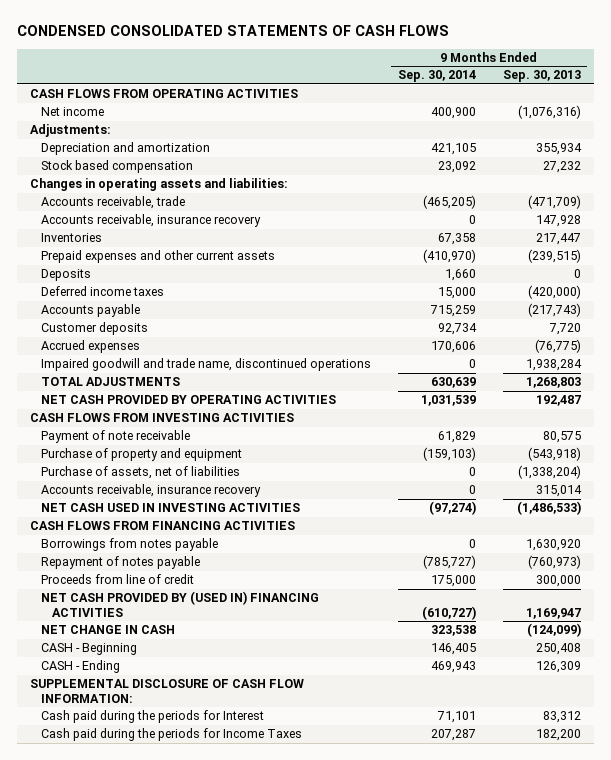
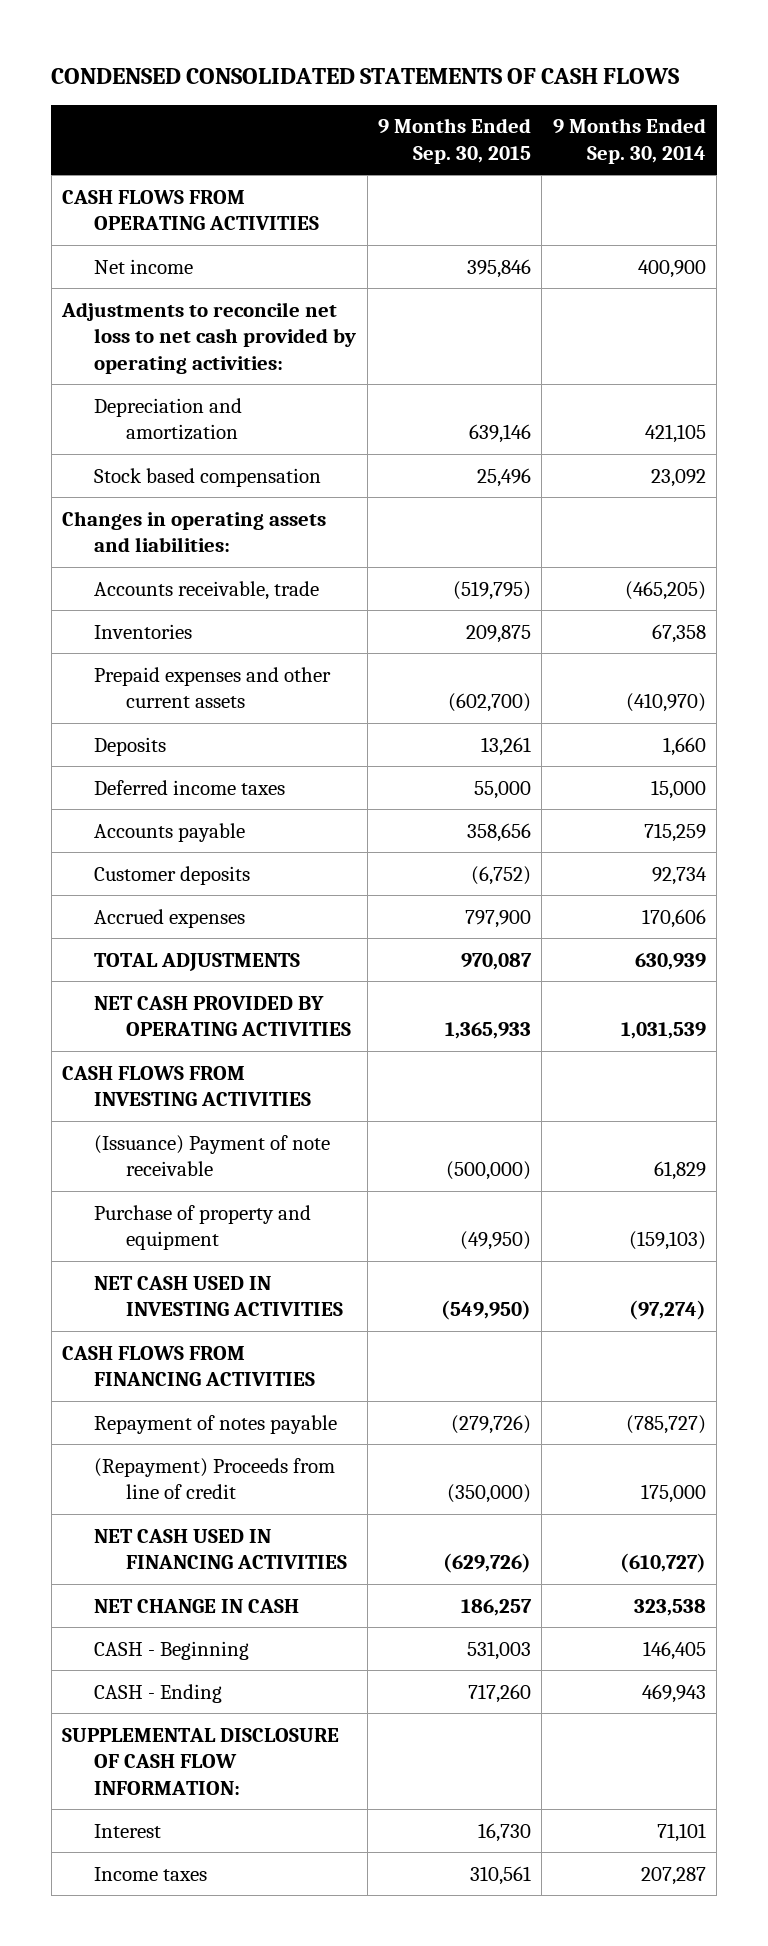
[502,70,581,83] Sep. 30, 2013 -> none
none -> [378,118,532,164] 9 Months Ended Sep. 30, 2015
[30,124,112,138] Adjustments: -> [61,301,357,375] Adjustments to reconcile net loss to net cash provided by operating activities:
[40,214,261,228] Accounts receivable, insurance recovery -> none
[40,358,371,372] Impaired goodwill and trade name, discontinued operations -> none
[430,377,476,389] 630,639 -> [634,952,706,970] 630,939
[40,430,190,444] Payment of note receivable -> [94,1134,331,1177] (Issuance) Payment of note receivable
[40,466,240,480] Purchase of assets, net of liabilities -> none
[40,484,261,498] Accounts receivable, insurance recovery -> none
[40,538,218,552] Borrowings from notes payable -> none
[40,574,194,585] Proceeds from line of credit -> [94,1457,336,1500] (Repayment) Proceeds from line of credit
[40,591,319,617] NET CASH PROVIDED BY (USED IN) FINANCING ACTIVITIES -> [94,1528,347,1570] NET CASH USED IN FINANCING ACTIVITIES
[40,710,264,724] Cash paid during the periods for Interest -> [94,1823,162,1838] Interest
[40,728,302,742] Cash paid during the periods for Income Taxes -> [94,1866,208,1881] Income taxes

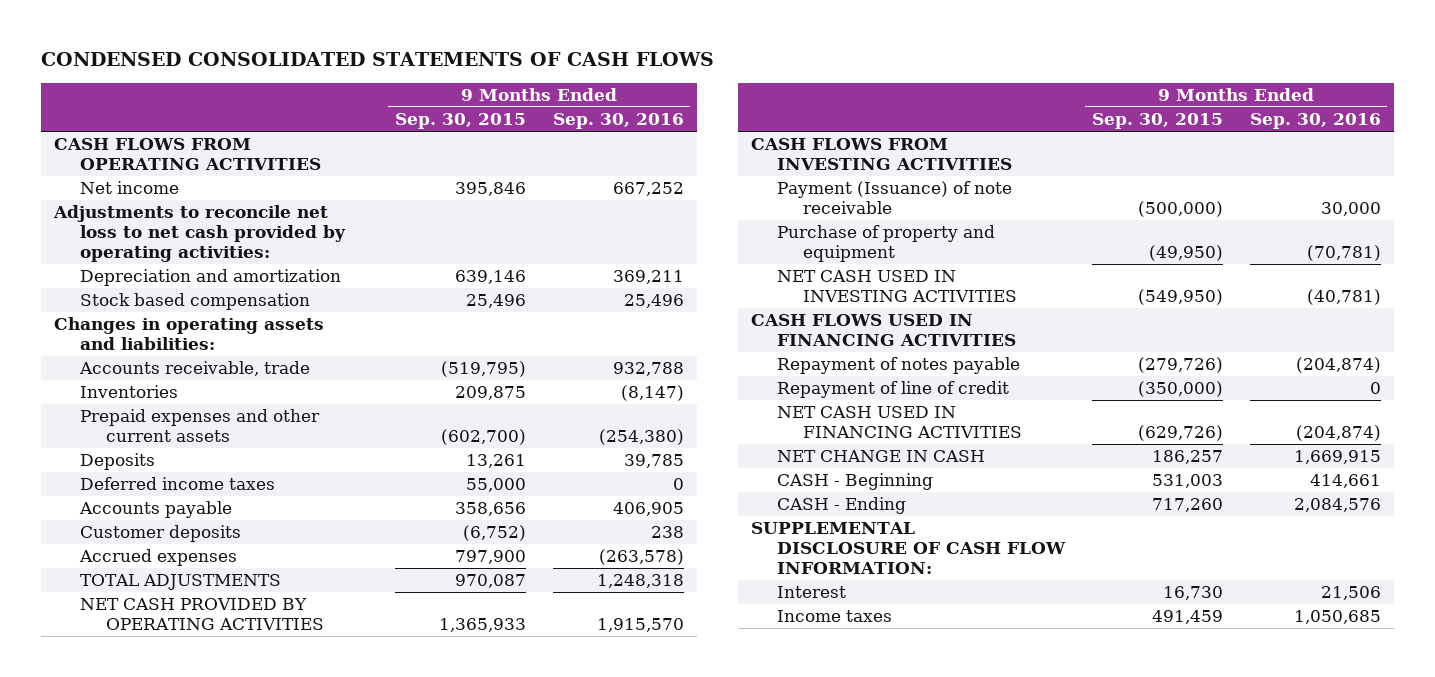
[552,118,706,164] 9 Months Ended Sep. 30, 2014 -> none
none -> [552,113,684,130] Sep. 30, 2016
[94,1134,331,1177] (Issuance) Payment of note receivable -> [777,181,1013,215] Payment (Issuance) of note receivable
[62,1345,316,1387] CASH FLOWS FROM FINANCING ACTIVITIES -> [751,314,1017,347] CASH FLOWS USED IN FINANCING ACTIVITIES
[94,1457,336,1500] (Repayment) Proceeds from line of credit -> [777,381,1010,399] Repayment of line of credit
[470,1865,532,1885] 310,561 -> [1152,610,1224,625] 491,459

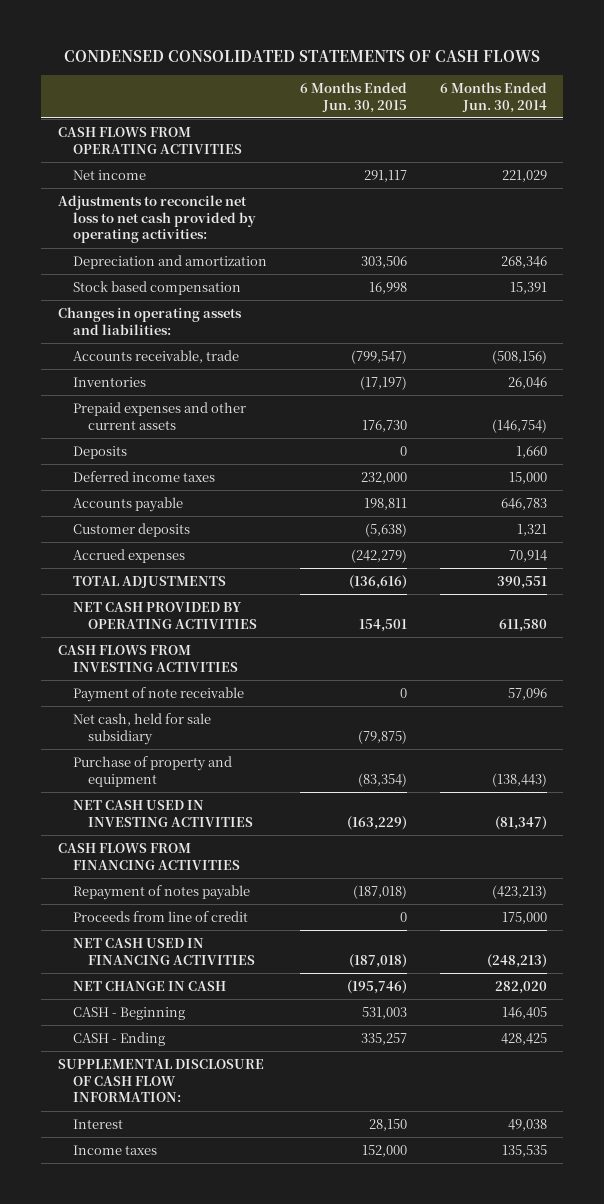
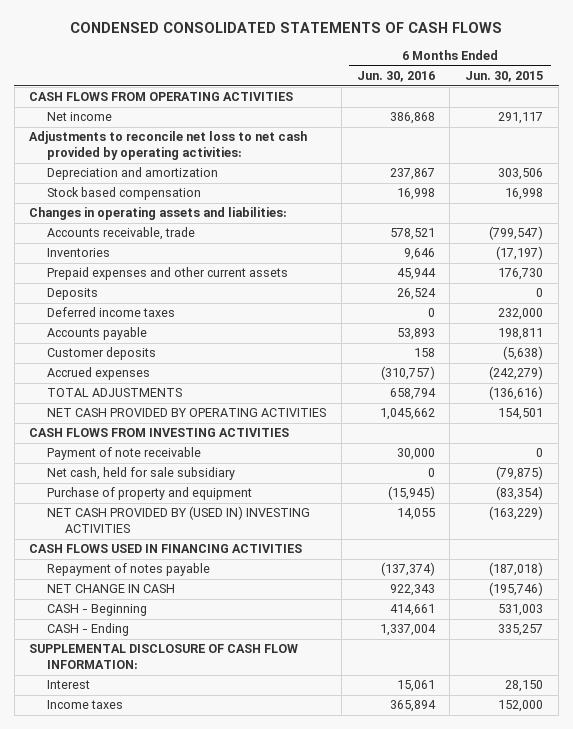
[439,81,547,113] 6 Months Ended Jun. 30, 2014 -> none
none -> [356,71,435,83] Jun. 30, 2016
[72,799,253,827] NET CASH USED IN INVESTING ACTIVITIES -> [47,506,311,534] NET CASH PROVIDED BY (USED IN) INVESTING ACTIVITIES
[57,842,240,870] CASH FLOWS FROM FINANCING ACTIVITIES -> [29,544,303,554] CASH FLOWS USED IN FINANCING ACTIVITIES
[72,910,248,922] Proceeds from line of credit -> none
[72,937,255,965] NET CASH USED IN FINANCING ACTIVITIES -> none

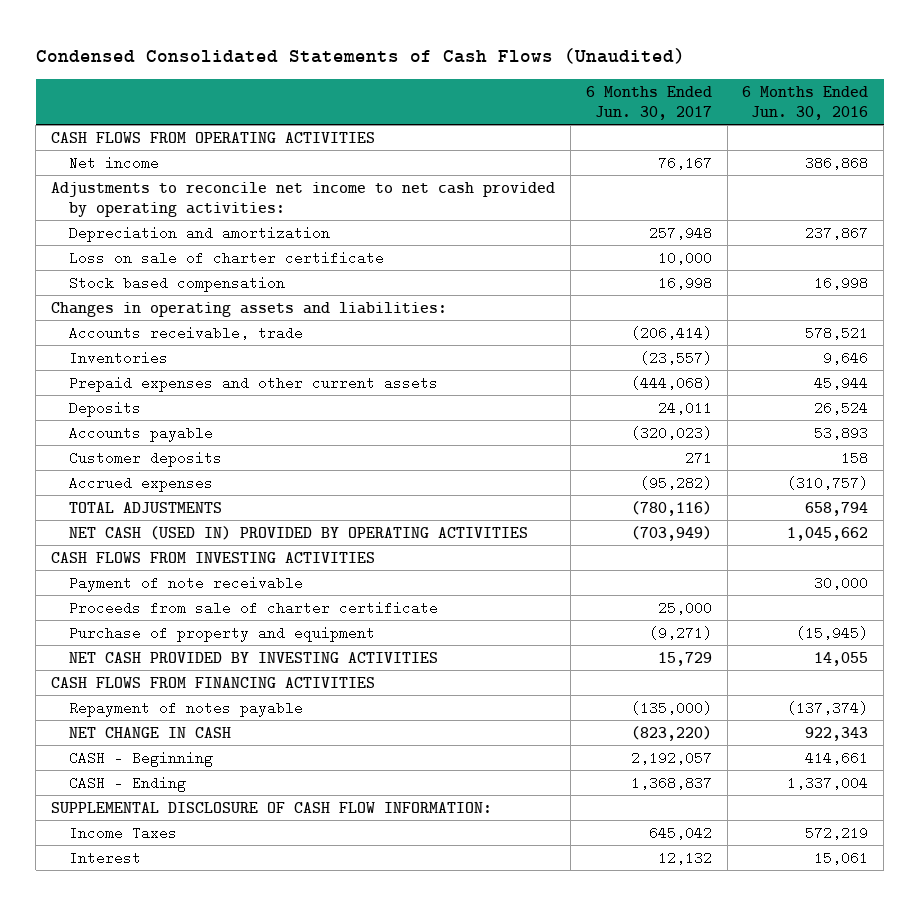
[70,22,503,34] CONDENSED CONSOLIDATED STATEMENTS OF CASH FLOWS -> [35,48,685,65] Condensed Consolidated Statements of Cash Flows (Unaudited)
[465,71,544,83] Jun. 30, 2015 -> none
none -> [585,86,712,120] 6 Months Ended Jun. 30, 2017
[29,131,308,161] Adjustments to reconcile net loss to net cash provided by operating activities: -> [51,181,556,217] Adjustments to reconcile net income to net cash provided by operating activities:
none -> [69,250,385,265] Loss on sale of charter certificate
[47,307,176,318] Deferred income taxes -> none
[47,408,327,418] NET CASH PROVIDED BY OPERATING ACTIVITIES -> [69,525,529,540] NET CASH (USED IN) PROVIDED BY OPERATING ACTIVITIES
[47,467,236,481] Net cash, held for sale subsidiary -> none
none -> [69,600,439,615] Proceeds from sale of charter certificate
[47,506,311,534] NET CASH PROVIDED BY (USED IN) INVESTING ACTIVITIES -> [69,651,439,663] NET CASH PROVIDED BY INVESTING ACTIVITIES
[29,544,303,554] CASH FLOWS USED IN FINANCING ACTIVITIES -> [51,676,376,688] CASH FLOWS FROM FINANCING ACTIVITIES
none -> [69,825,178,840] Income Taxes
[47,700,124,710] Income taxes -> none

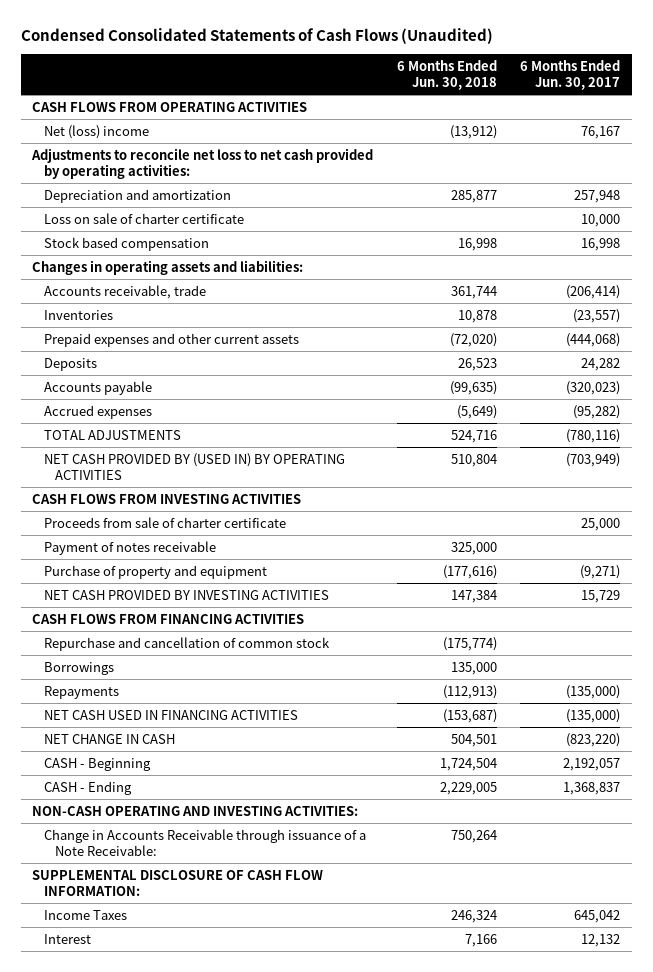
[742,86,869,120] 6 Months Ended Jun. 30, 2016 -> none
none -> [396,59,497,91] 6 Months Ended Jun. 30, 2018
[69,155,160,170] Net income -> [43,124,149,139] Net (loss) income
[51,181,556,217] Adjustments to reconcile net income to net cash provided by operating activities: -> [31,147,374,180] Adjustments to reconcile net loss to net cash provided by operating activities:
[657,400,712,415] 24,011 -> [581,357,621,371] 24,282
[69,450,223,467] Customer deposits -> none
[69,525,529,540] NET CASH (USED IN) PROVIDED BY OPERATING ACTIVITIES -> [43,452,345,481] NET CASH PROVIDED BY (USED IN) BY OPERATING ACTIVITIES
[69,575,304,592] Payment of note receivable -> none
none -> [43,540,216,555] Payment of notes receivable
none -> [43,636,330,651] Repurchase and cancellation of common stock
none -> [43,661,114,675] Borrowings
[69,700,304,717] Repayment of notes payable -> [43,685,119,699] Repayments
none -> [43,709,298,720] NET CASH USED IN FINANCING ACTIVITIES
none -> [32,805,359,816] NON-CASH OPERATING AND INVESTING ACTIVITIES:
none -> [43,828,366,857] Change in Accounts Receivable through issuance of a Note Receivable:

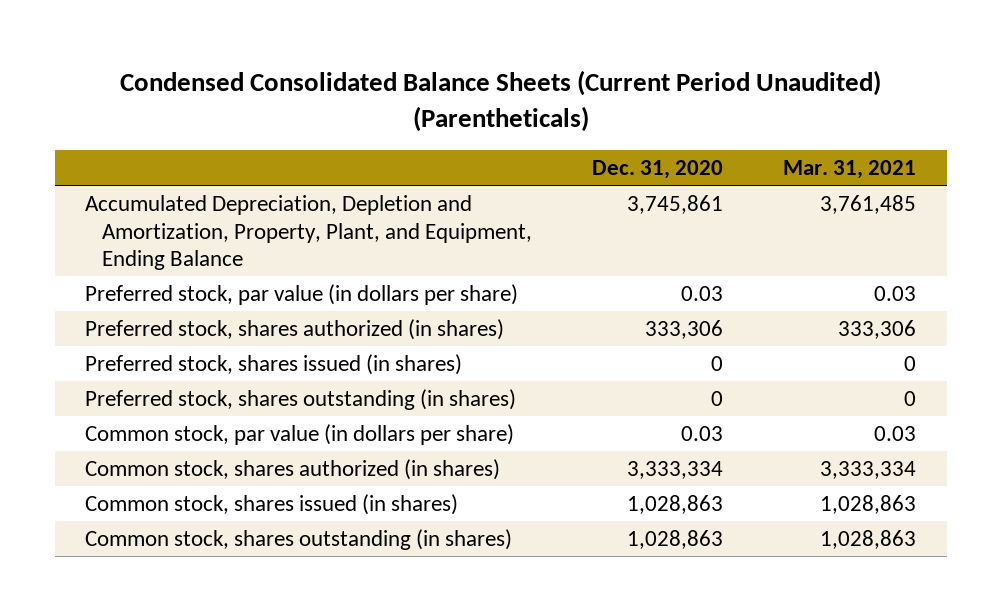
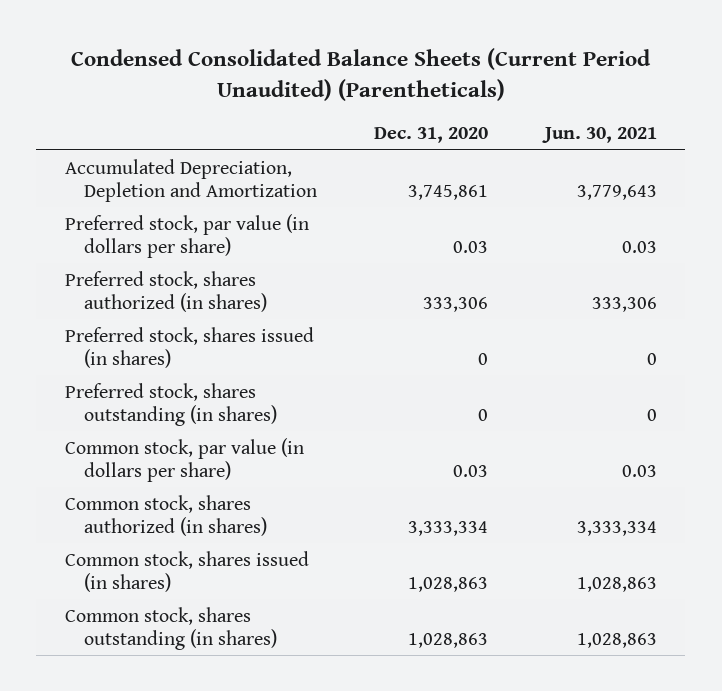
[783,159,917,179] Mar. 31, 2021 -> none
none -> [542,127,658,144] Jun. 30, 2021
[85,195,532,270] Accumulated Depreciation, Depletion and Amortization, Property, Plant, and Equipment, Ending Balance -> [64,158,318,202] Accumulated Depreciation, Depletion and Amortization

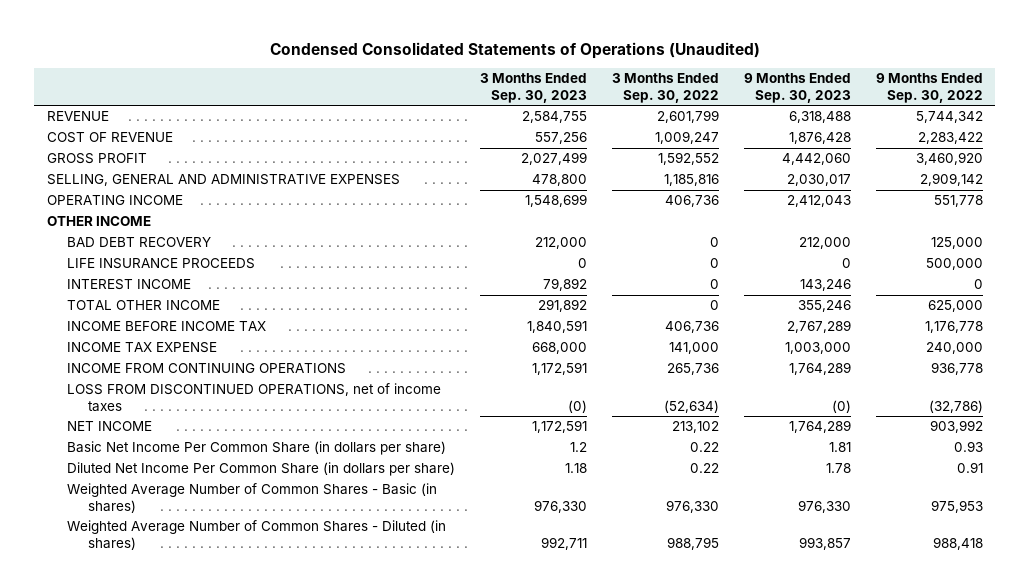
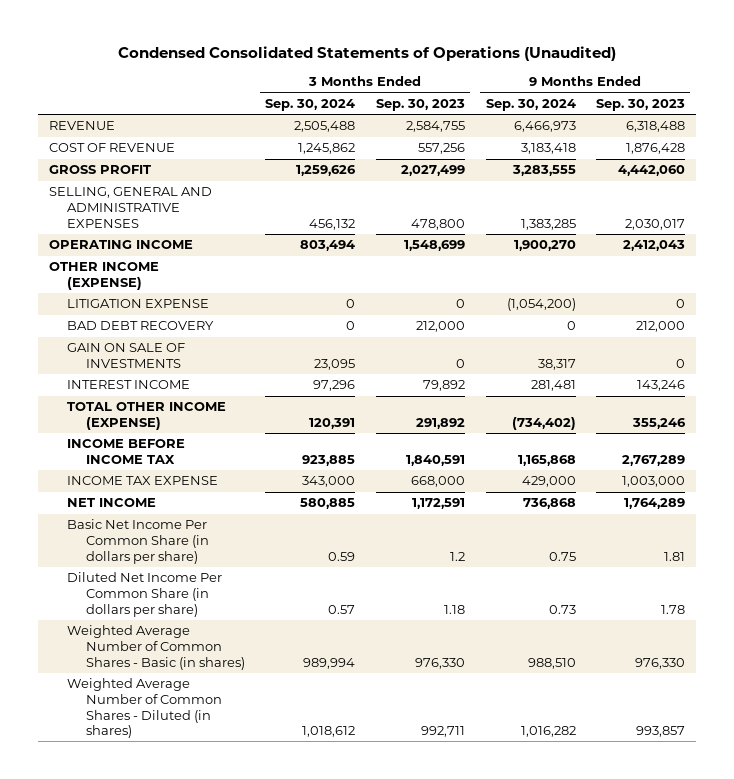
[612,73,720,103] 3 Months Ended Sep. 30, 2022 -> none
[875,73,983,103] 9 Months Ended Sep. 30, 2022 -> none
none -> [265,99,356,112] Sep. 30, 2024
none -> [485,99,576,112] Sep. 30, 2024
[46,216,151,227] OTHER INCOME -> [48,262,159,290] OTHER INCOME (EXPENSE)
none -> [67,299,210,309] LITIGATION EXPENSE
[67,258,256,270] LIFE INSURANCE PROCEEDS -> none
none -> [67,343,186,368] GAIN ON SALE OF INVESTMENTS
[67,300,221,311] TOTAL OTHER INCOME -> [67,402,227,430] TOTAL OTHER INCOME (EXPENSE)
[67,363,347,375] INCOME FROM CONTINUING OPERATIONS -> none
[67,383,442,412] LOSS FROM DISCONTINUED OPERATIONS, net of income taxes -> none

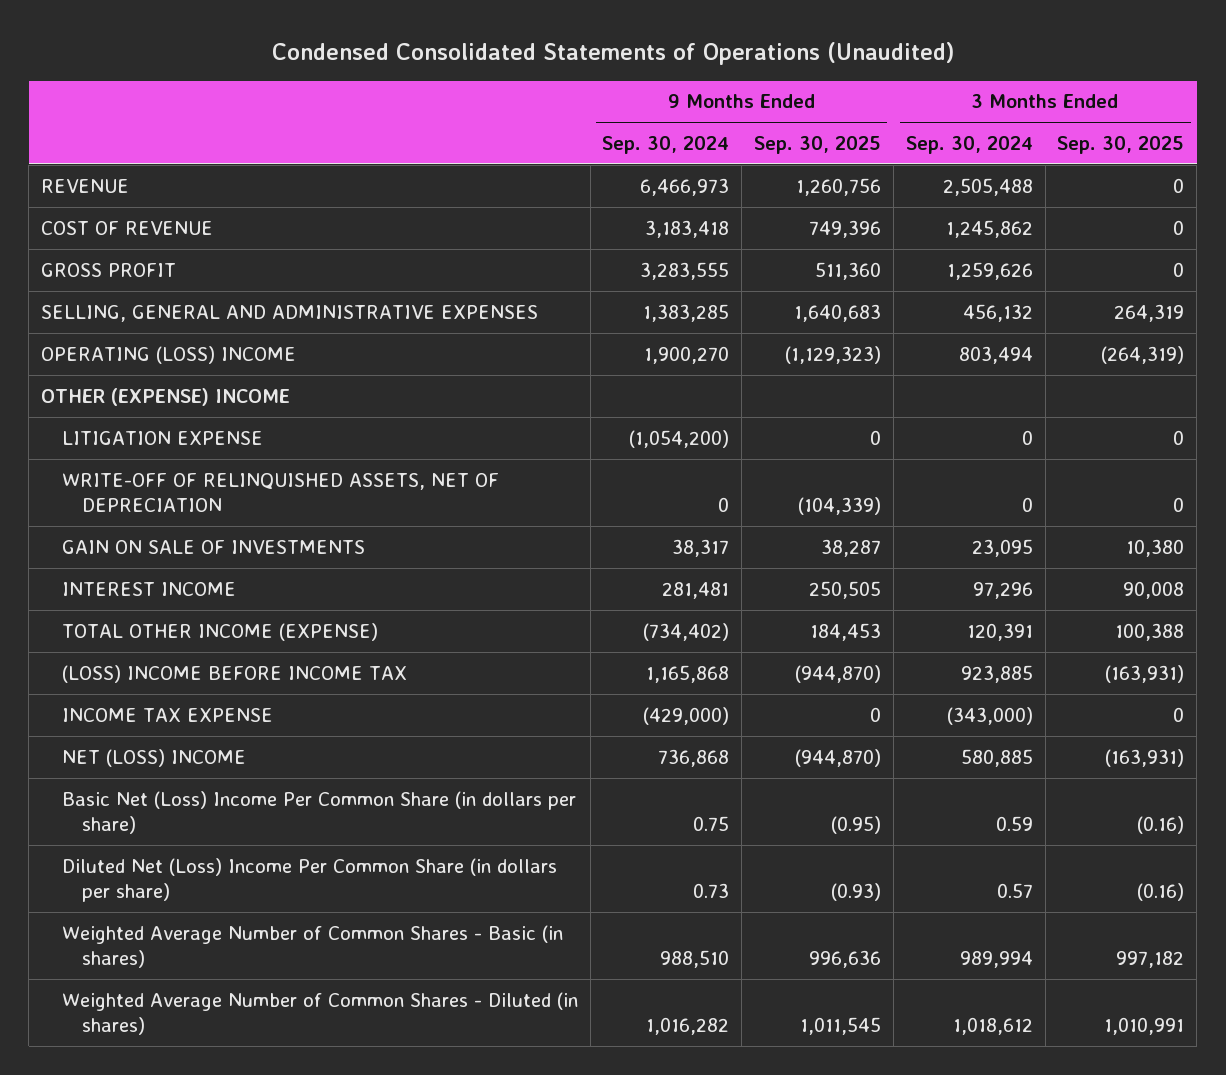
[375,99,465,112] Sep. 30, 2023 -> none
[596,99,686,112] Sep. 30, 2023 -> none
none -> [754,135,882,154] Sep. 30, 2025
none -> [1057,135,1185,154] Sep. 30, 2025
[48,240,193,250] OPERATING INCOME -> [41,345,297,364] OPERATING (LOSS) INCOME
[48,262,159,290] OTHER INCOME (EXPENSE) -> [41,387,291,406] OTHER (EXPENSE) INCOME
[67,321,215,331] BAD DEBT RECOVERY -> none
none -> [61,472,499,513] WRITE-OFF OF RELINQUISHED ASSETS, NET OF DEPRECIATION
[67,439,186,464] INCOME BEFORE INCOME TAX -> [61,664,407,683] (LOSS) INCOME BEFORE INCOME TAX
[302,476,356,488] 343,000 -> [946,706,1033,725] (343,000)
[521,476,576,488] 429,000 -> [643,706,730,725] (429,000)
[67,498,157,508] NET INCOME -> [61,748,246,767] NET (LOSS) INCOME
[67,519,209,564] Basic Net Income Per Common Share (in dollars per share) -> [61,790,576,835] Basic Net (Loss) Income Per Common Share (in dollars per share)
[67,572,223,617] Diluted Net Income Per Common Share (in dollars per share) -> [61,857,557,903] Diluted Net (Loss) Income Per Common Share (in dollars per share)

